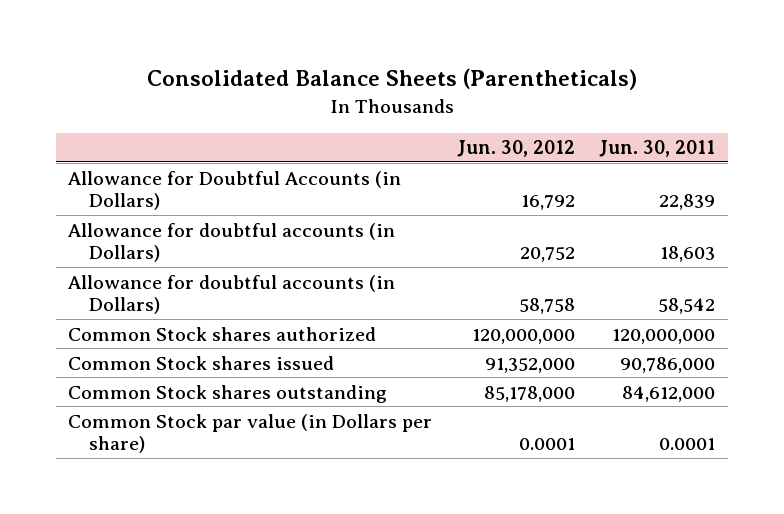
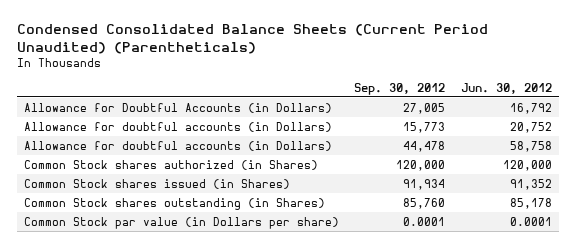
[146,68,637,91] Consolidated Balance Sheets (Parentheticals) -> [16,24,488,54] Condensed Consolidated Balance Sheets (Current Period Unaudited) (Parentheticals)
[599,140,716,158] Jun. 30, 2011 -> none
none -> [354,82,446,95] Sep. 30, 2012
[68,326,377,341] Common Stock shares authorized -> [24,159,319,170] Common Stock shares authorized (in Shares)
[471,328,575,344] 120,000,000 -> [502,159,552,171] 120,000
[68,355,335,370] Common Stock shares issued -> [24,178,291,189] Common Stock shares issued (in Shares)
[484,357,575,373] 91,352,000 -> [509,178,552,190] 91,352
[68,384,388,403] Common Stock shares outstanding -> [24,197,326,210] Common Stock shares outstanding (in Shares)
[483,385,575,402] 85,178,000 -> [509,197,552,209] 85,178

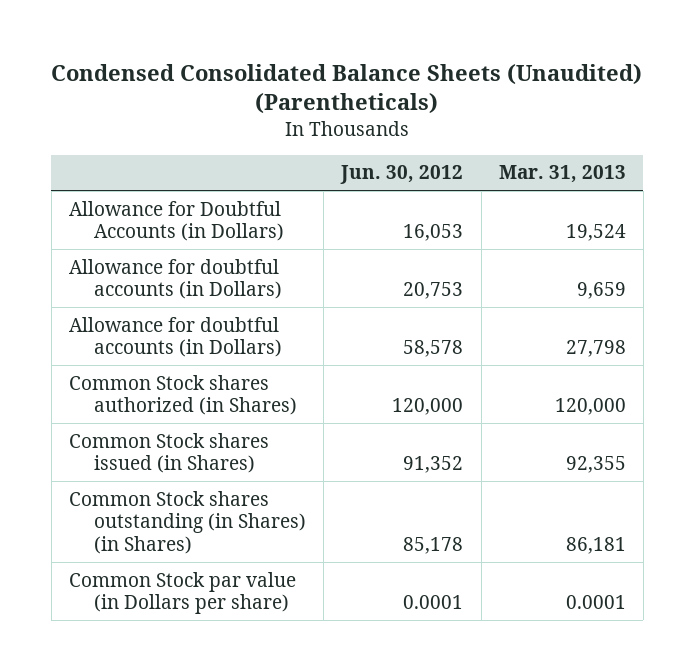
[16,24,488,54] Condensed Consolidated Balance Sheets (Current Period Unaudited) (Parentheticals) -> [51,63,643,115] Condensed Consolidated Balance Sheets (Unaudited) (Parentheticals)
[354,82,446,95] Sep. 30, 2012 -> none
none -> [498,165,626,184] Mar. 31, 2013
[509,102,552,114] 16,792 -> [403,224,464,242] 16,053
[509,121,552,133] 20,752 -> [403,282,464,300] 20,753
[509,140,552,152] 58,758 -> [403,340,464,358] 58,578
[24,197,326,210] Common Stock shares outstanding (in Shares) -> [68,490,307,554] Common Stock shares outstanding (in Shares) (in Shares)

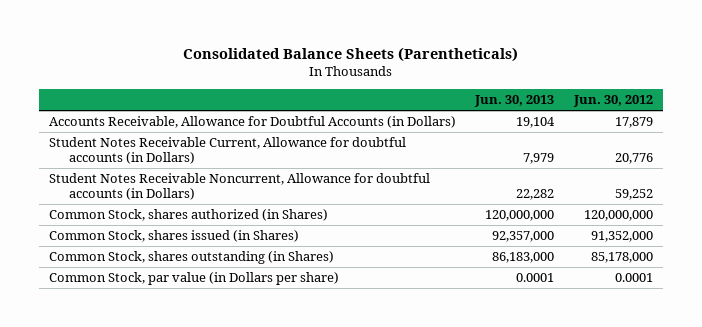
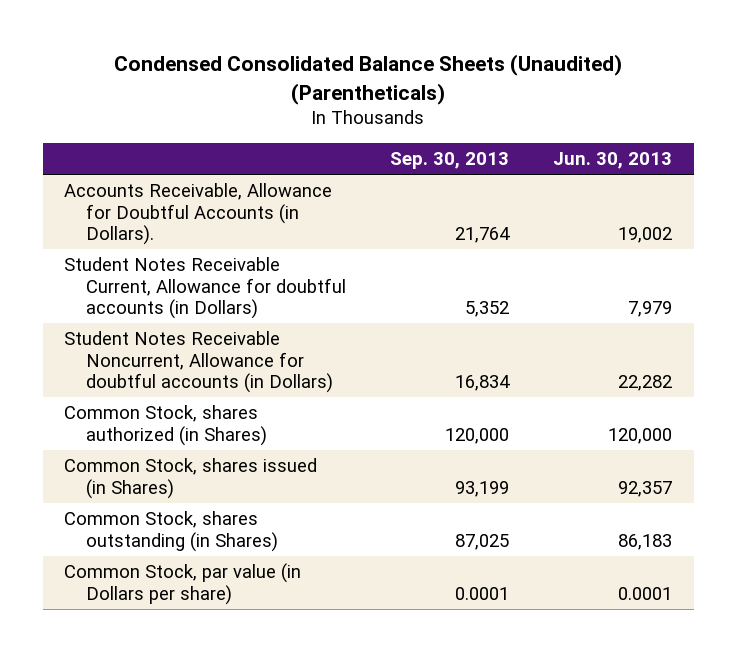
[182,46,518,62] Consolidated Balance Sheets (Parentheticals) -> [114,54,623,105] Condensed Consolidated Balance Sheets (Unaudited) (Parentheticals)
[572,95,653,108] Jun. 30, 2012 -> none
none -> [390,151,510,169] Sep. 30, 2013
[48,116,456,129] Accounts Receivable, Allowance for Doubtful Accounts (in Dollars) -> [64,183,333,245] Accounts Receivable, Allowance for Doubtful Accounts (in Dollars).
[516,117,556,129] 19,104 -> [617,226,672,243] 19,002
[485,210,555,222] 120,000,000 -> [607,427,672,444] 120,000
[492,231,555,243] 92,357,000 -> [617,480,672,497] 92,357
[492,252,555,264] 86,183,000 -> [617,533,672,550] 86,183

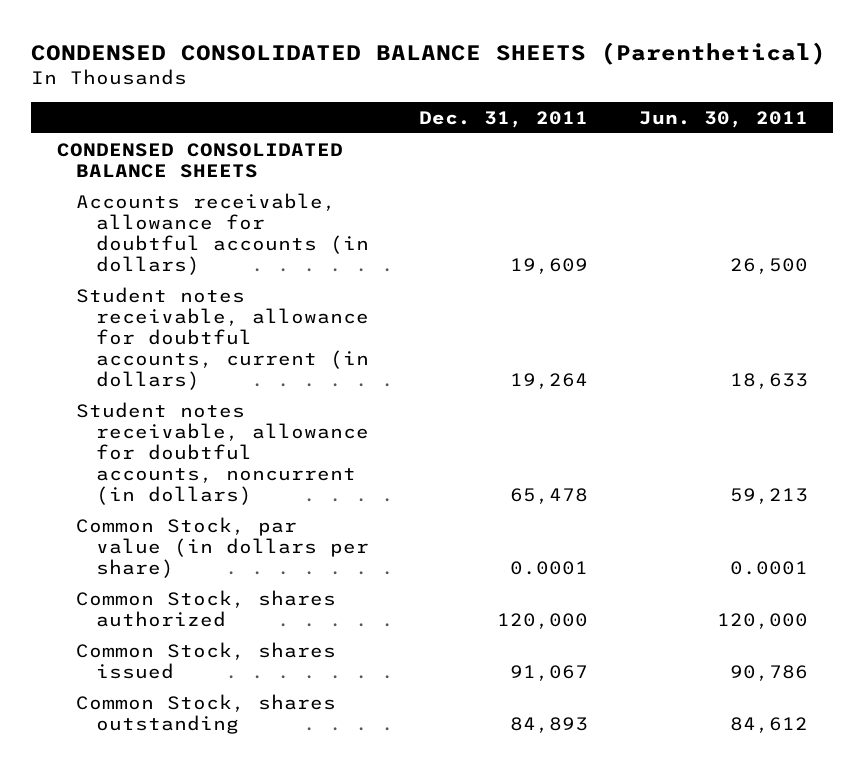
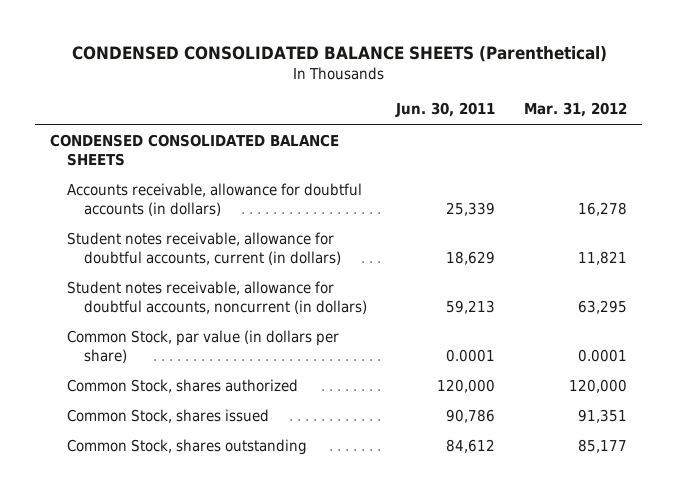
[419,110,589,128] Dec. 31, 2011 -> none
none -> [523,102,627,118] Mar. 31, 2012
[729,258,808,275] 26,500 -> [445,201,495,216] 25,339
[729,373,808,390] 18,633 -> [445,250,495,265] 18,629

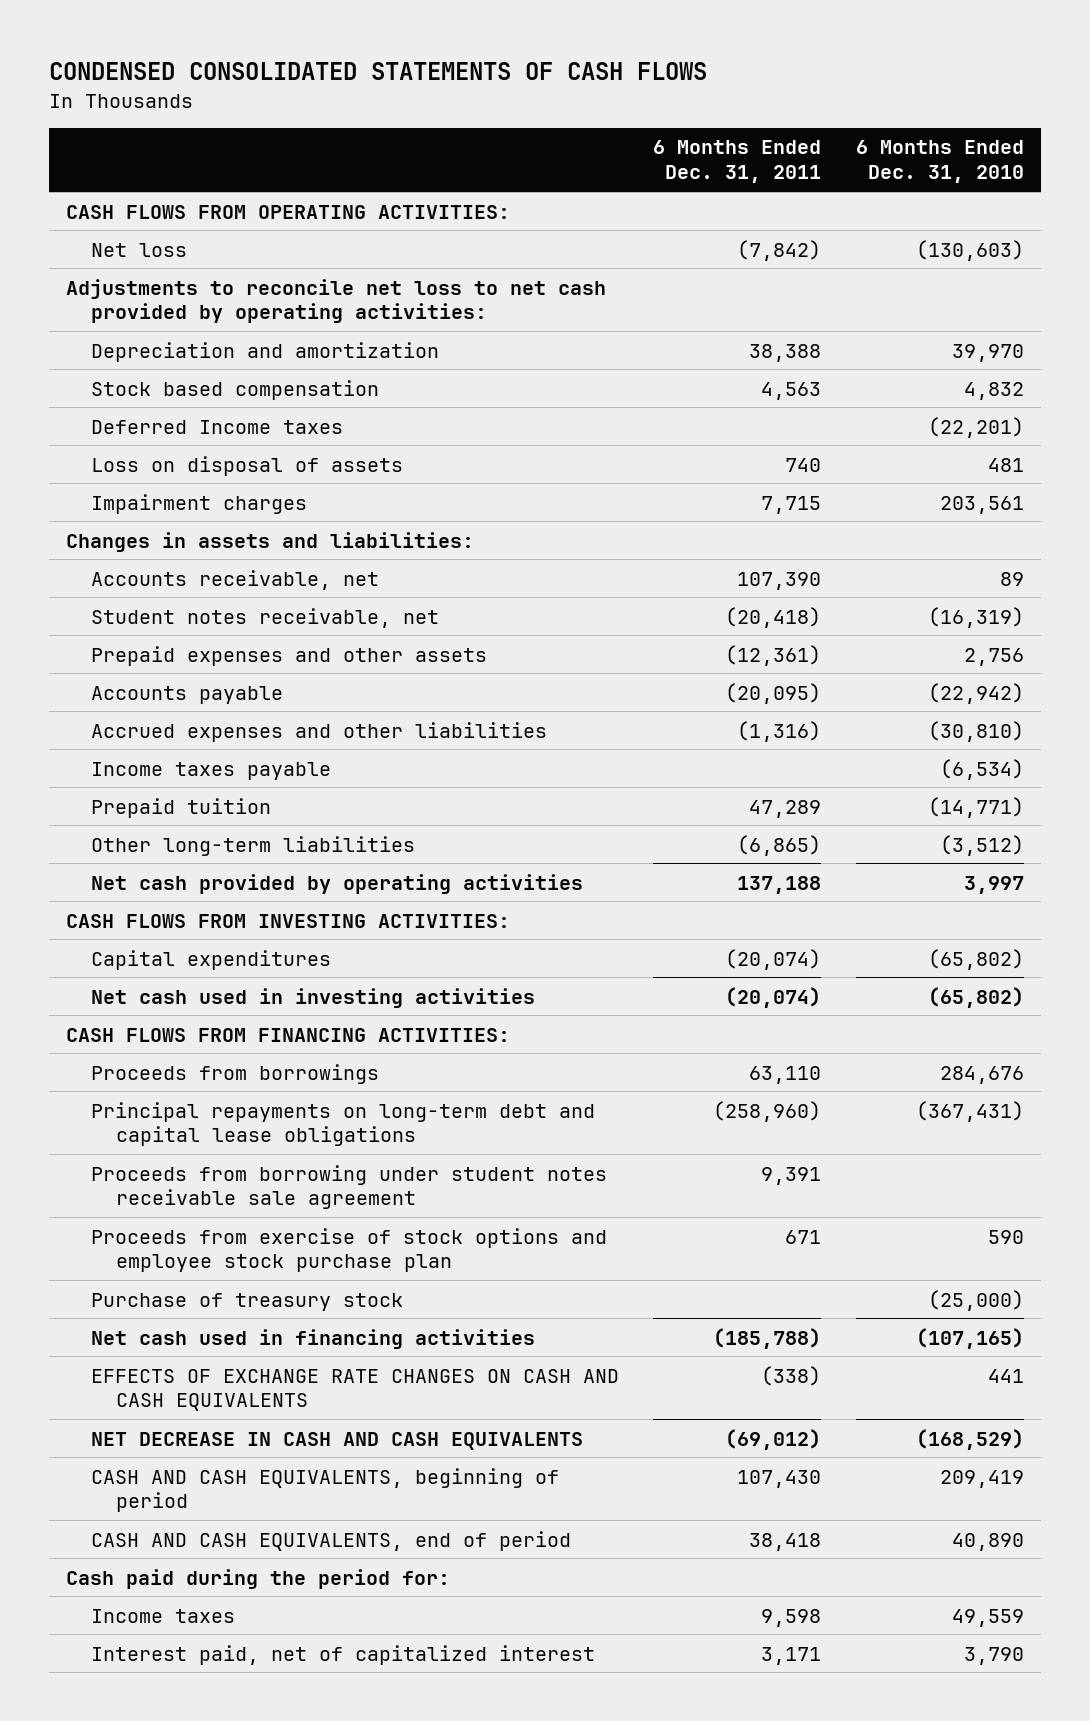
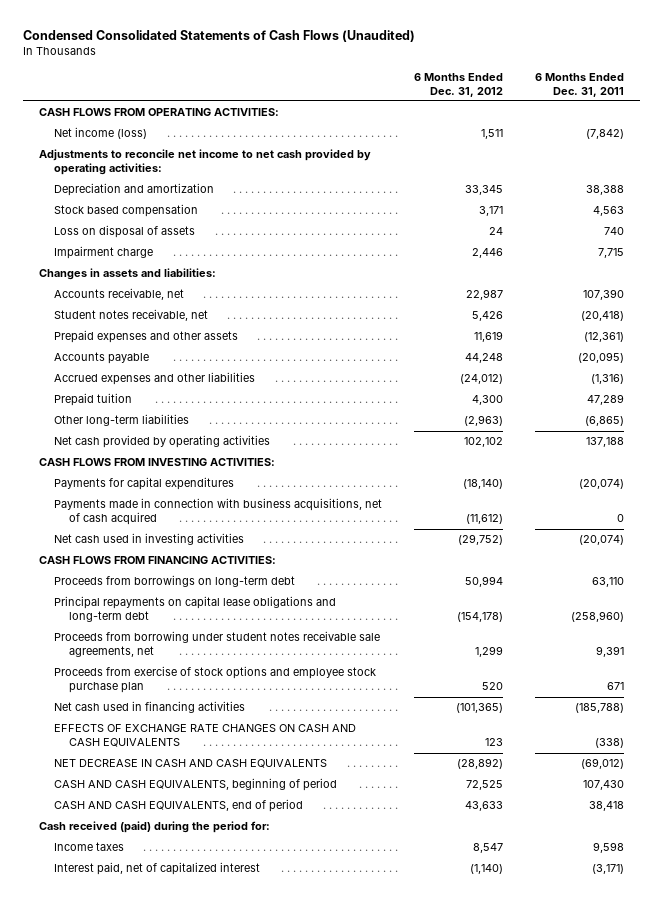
[48,62,707,81] CONDENSED CONSOLIDATED STATEMENTS OF CASH FLOWS -> [23,30,416,43] Condensed Consolidated Statements of Cash Flows (Unaudited)
[855,140,1024,184] 6 Months Ended Dec. 31, 2010 -> none
none -> [414,72,504,97] 6 Months Ended Dec. 31, 2012
[91,242,188,257] Net loss -> [54,127,148,140] Net income (loss)
[66,278,607,324] Adjustments to reconcile net loss to net cash provided by operating activities: -> [39,149,372,176] Adjustments to reconcile net income to net cash provided by operating activities:
[91,419,344,434] Deferred Income taxes -> none
[91,493,308,514] Impairment charges -> [54,246,154,260] Impairment charge
[91,761,332,780] Income taxes payable -> none
[91,949,332,970] Capital expenditures -> [54,477,235,491] Payments for capital expenditures
none -> [54,498,383,526] Payments made in connection with business acquisitions, net of cash acquired
[91,1063,380,1084] Proceeds from borrowings -> [54,575,296,588] Proceeds from borrowings on long-term debt
[91,1101,596,1147] Principal repayments on long-term debt and capital lease obligations -> [54,596,337,623] Principal repayments on capital lease obligations and long-term debt
[91,1164,608,1210] Proceeds from borrowing under student notes receivable sale agreement -> [54,631,381,658] Proceeds from borrowing under student notes receivable sale agreements, net
[91,1292,404,1311] Purchase of treasury stock -> none
[66,1568,451,1589] Cash paid during the period for: -> [39,821,271,834] Cash received (paid) during the period for:
[761,1646,822,1665] 3,171 -> [591,864,624,875] (3,171)

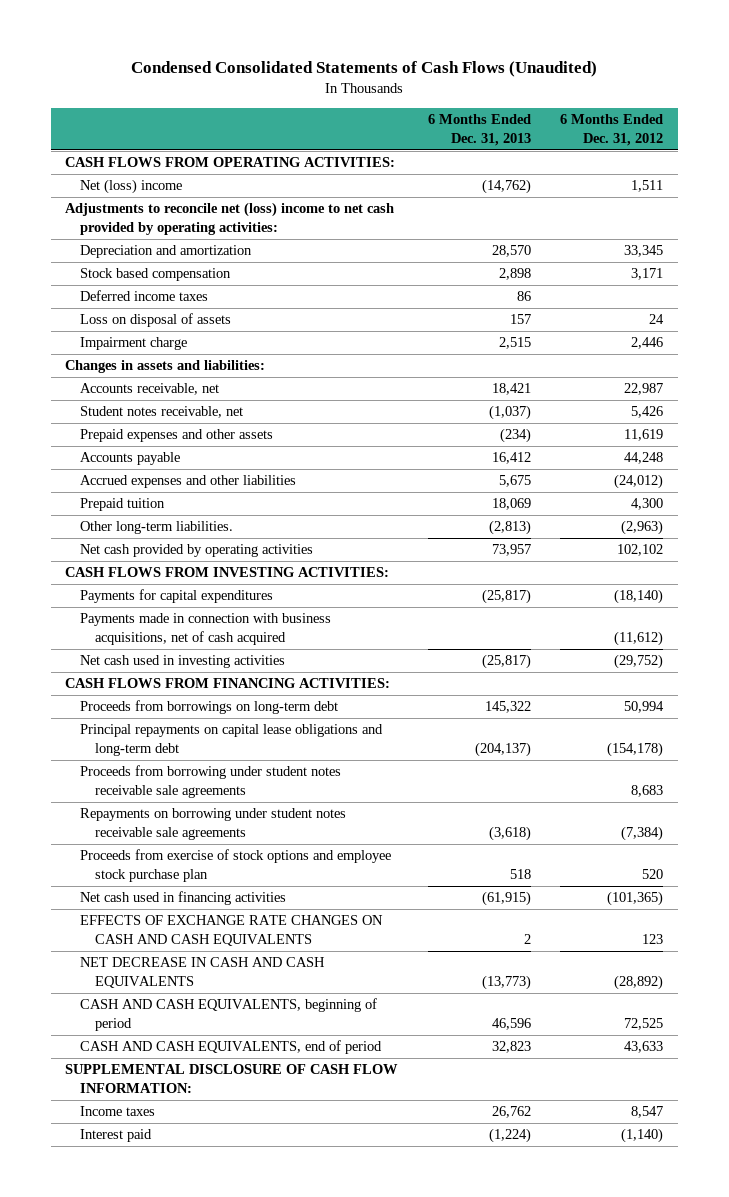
[534,72,624,97] 6 Months Ended Dec. 31, 2011 -> none
none -> [427,114,531,147] 6 Months Ended Dec. 31, 2013
[54,127,148,140] Net income (loss) -> [79,179,182,195] Net (loss) income
[39,149,372,176] Adjustments to reconcile net income to net cash provided by operating activities: -> [65,202,395,236] Adjustments to reconcile net (loss) income to net cash provided by operating activities:
none -> [79,290,208,302] Deferred income taxes
[54,414,190,427] Other long-term liabilities -> [79,521,233,535] Other long-term liabilities.
[54,631,381,658] Proceeds from borrowing under student notes receivable sale agreements, net -> [79,765,341,799] Proceeds from borrowing under student notes receivable sale agreements
[475,646,504,658] 1,299 -> [631,785,664,798] 8,683
none -> [79,808,346,841] Repayments on borrowing under student notes receivable sale agreements
[39,821,271,834] Cash received (paid) during the period for: -> none
none -> [65,1064,399,1094] SUPPLEMENTAL DISCLOSURE OF CASH FLOW INFORMATION:
[54,862,261,876] Interest paid, net of capitalized interest -> [79,1129,152,1143] Interest paid

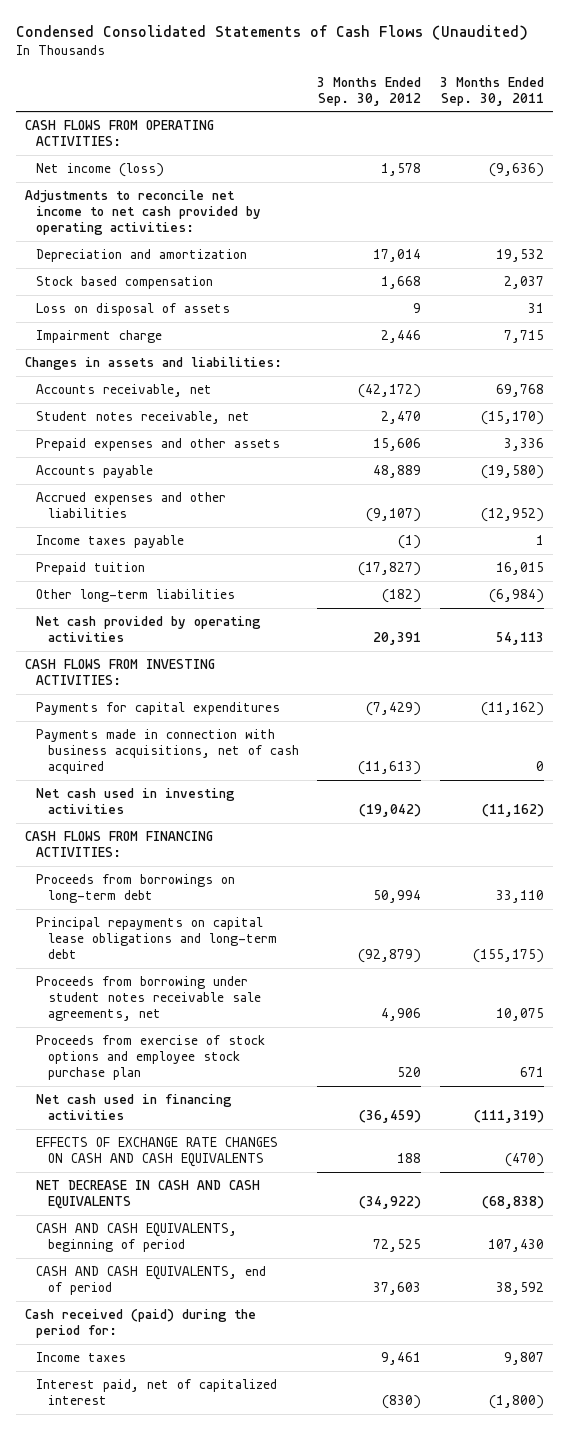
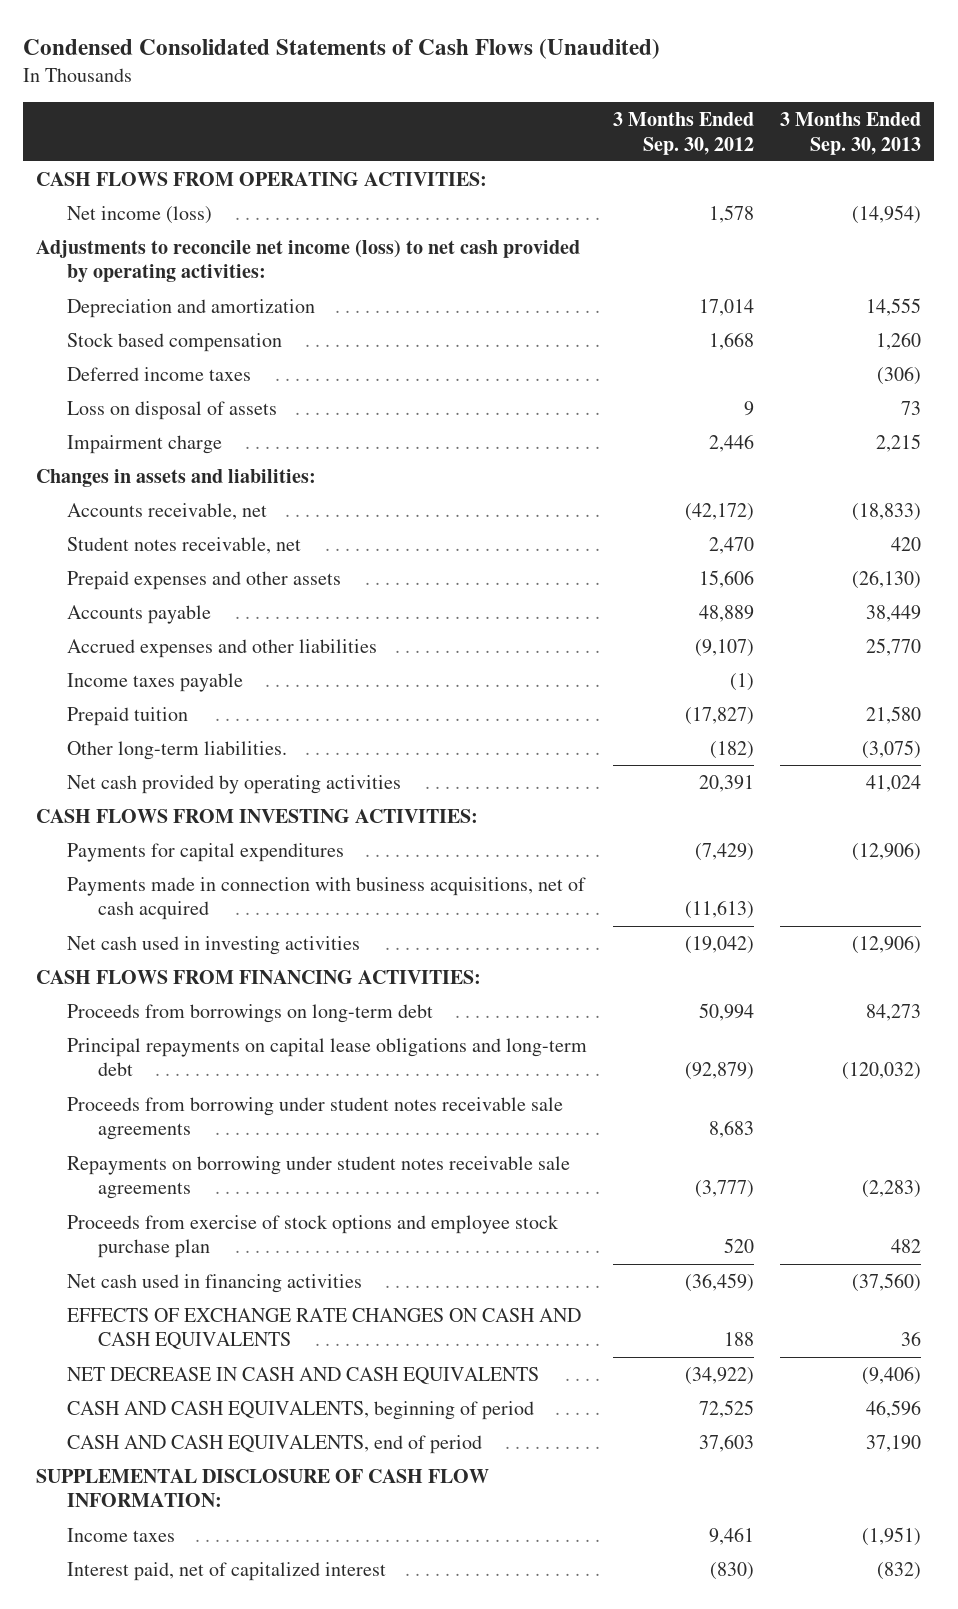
[439,76,544,106] 3 Months Ended Sep. 30, 2011 -> none
none -> [780,111,922,155] 3 Months Ended Sep. 30, 2013
[25,189,262,236] Adjustments to reconcile net income to net cash provided by operating activities: -> [36,239,581,284] Adjustments to reconcile net income (loss) to net cash provided by operating activities:
none -> [66,366,251,381] Deferred income taxes
[36,588,236,602] Other long-term liabilities -> [66,740,287,760] Other long-term liabilities.
[36,975,261,1022] Proceeds from borrowing under student notes receivable sale agreements, net -> [66,1096,563,1141] Proceeds from borrowing under student notes receivable sale agreements
[381,1008,422,1022] 4,906 -> [709,1120,755,1139] 8,683
none -> [66,1155,570,1200] Repayments on borrowing under student notes receivable sale agreements
[25,1308,257,1339] Cash received (paid) during the period for: -> none
none -> [36,1468,490,1508] SUPPLEMENTAL DISCLOSURE OF CASH FLOW INFORMATION:

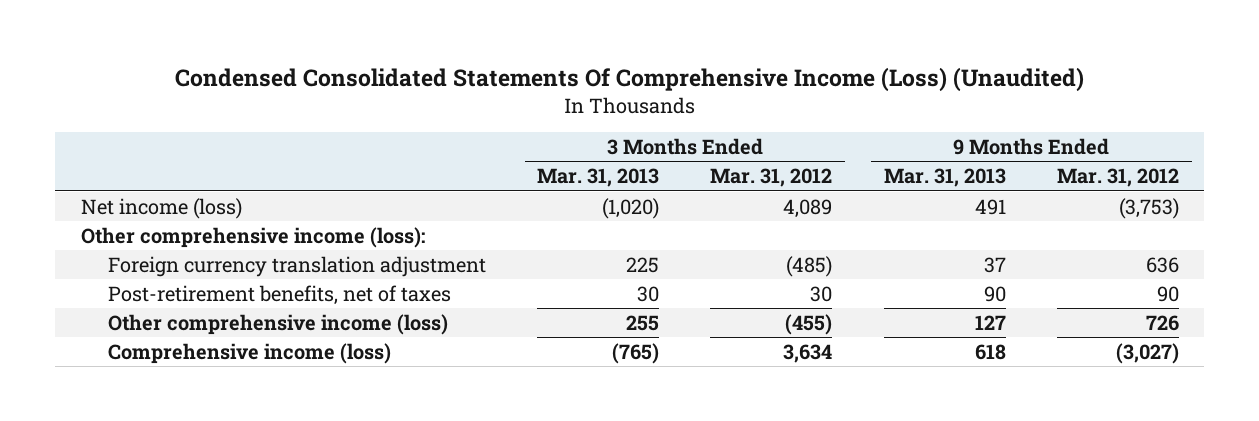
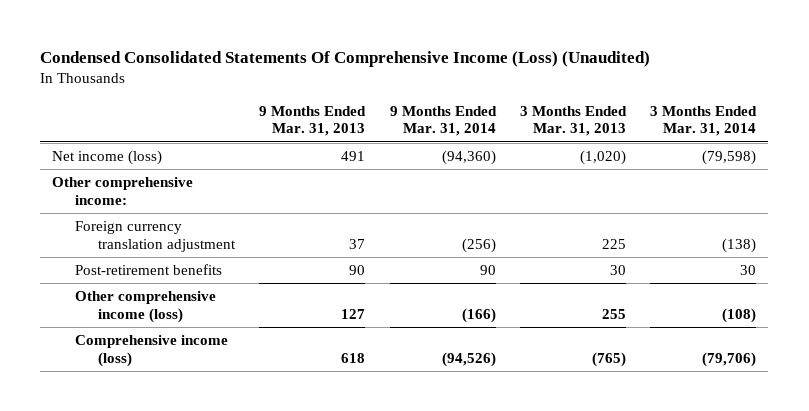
[710,168,833,188] Mar. 31, 2012 -> none
[1056,168,1179,188] Mar. 31, 2012 -> none
none -> [389,105,497,137] 9 Months Ended Mar. 31, 2014
none -> [650,105,758,137] 3 Months Ended Mar. 31, 2014
[80,226,425,248] Other comprehensive income (loss): -> [52,176,194,205] Other comprehensive income:
[108,284,452,305] Post-retirement benefits, net of taxes -> [75,263,223,275] Post-retirement benefits

